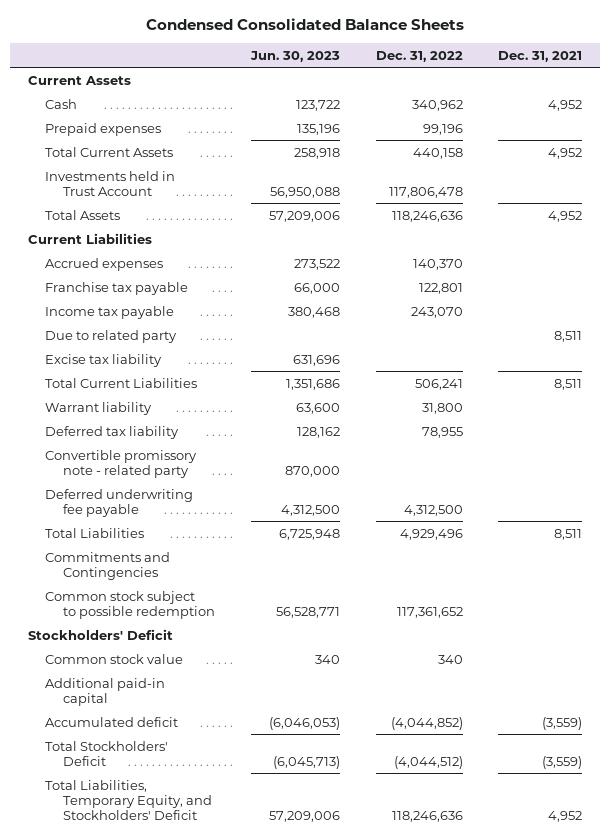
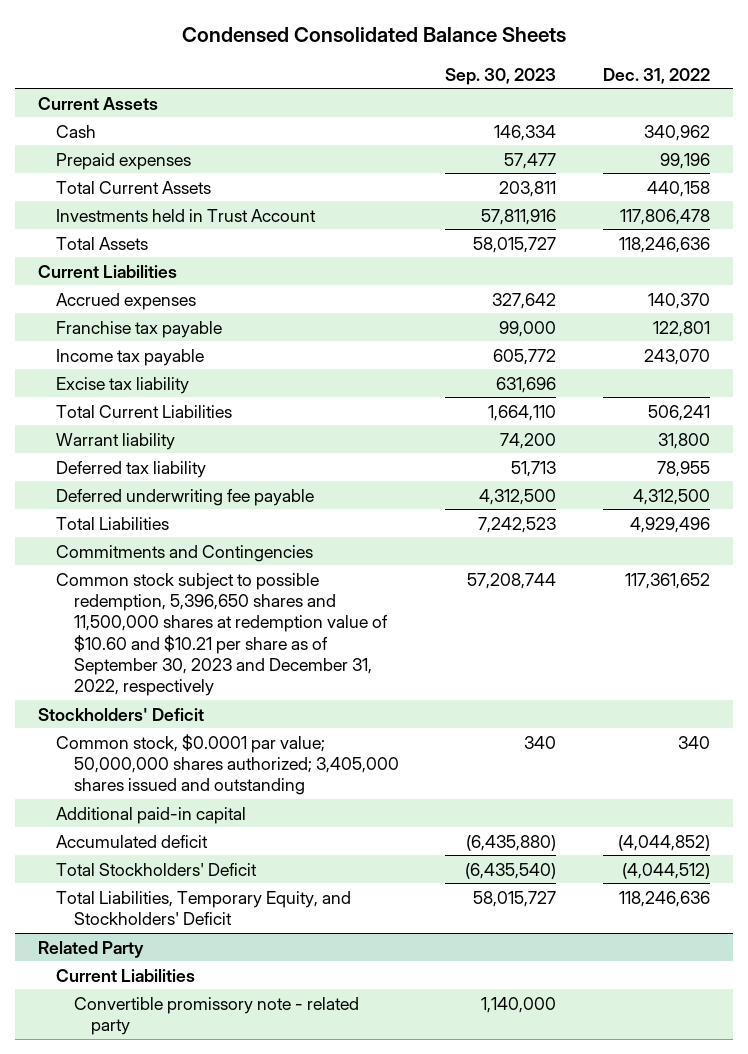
[249,50,340,62] Jun. 30, 2023 -> none
[498,50,583,62] Dec. 31, 2021 -> none
none -> [445,67,557,85] Sep. 30, 2023
[45,329,178,343] Due to related party -> none
[45,449,198,478] Convertible promissory note - related party -> none
[45,590,215,619] Common stock subject to possible redemption -> [55,572,388,697] Common stock subject to possible redemption, 5,396,650 shares and 11,500,000 shares at redemption value of $10.60 and $10.21 per share as of September 30, 2023 and December 31, 2022, respectively
[45,653,184,664] Common stock value -> [55,733,399,796] Common stock, $0.0001 par value; 50,000,000 shares authorized; 3,405,000 shares issued and outstanding
none -> [38,940,145,958] Related Party
none -> [55,968,195,982] Current Liabilities
none -> [73,996,359,1035] Convertible promissory note - related party

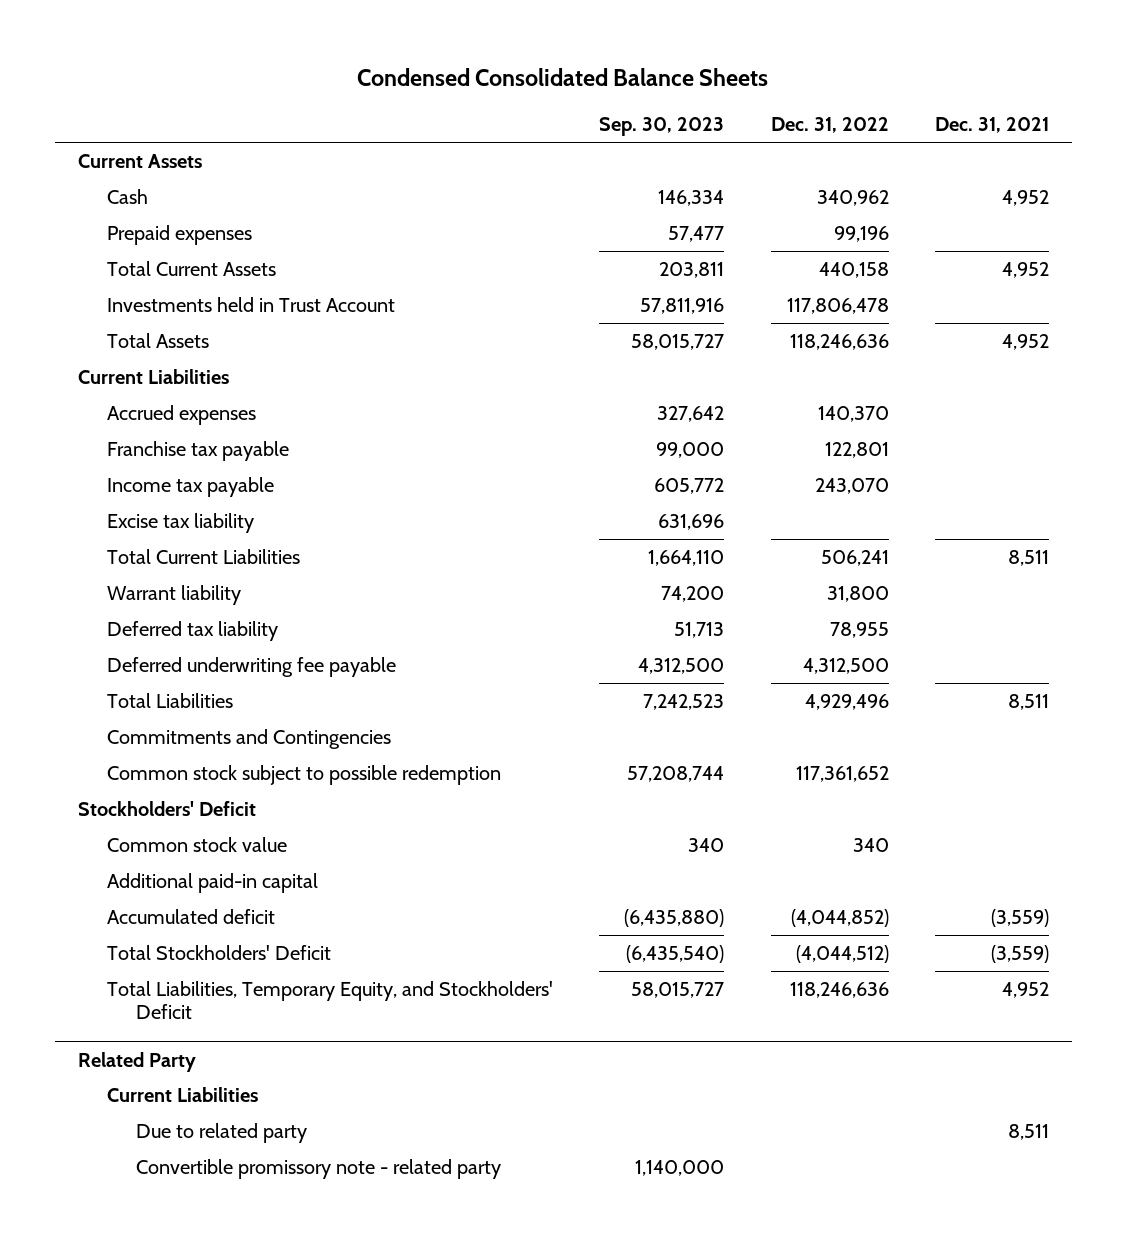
none -> [934,117,1049,134] Dec. 31, 2021
[55,572,388,697] Common stock subject to possible redemption, 5,396,650 shares and 11,500,000 shares at redemption value of $10.60 and $10.21 per share as of September 30, 2023 and December 31, 2022, respectively -> [107,764,502,785] Common stock subject to possible redemption
[55,733,399,796] Common stock, $0.0001 par value; 50,000,000 shares authorized; 3,405,000 shares issued and outstanding -> [107,836,288,852] Common stock value
none -> [136,1122,308,1143] Due to related party

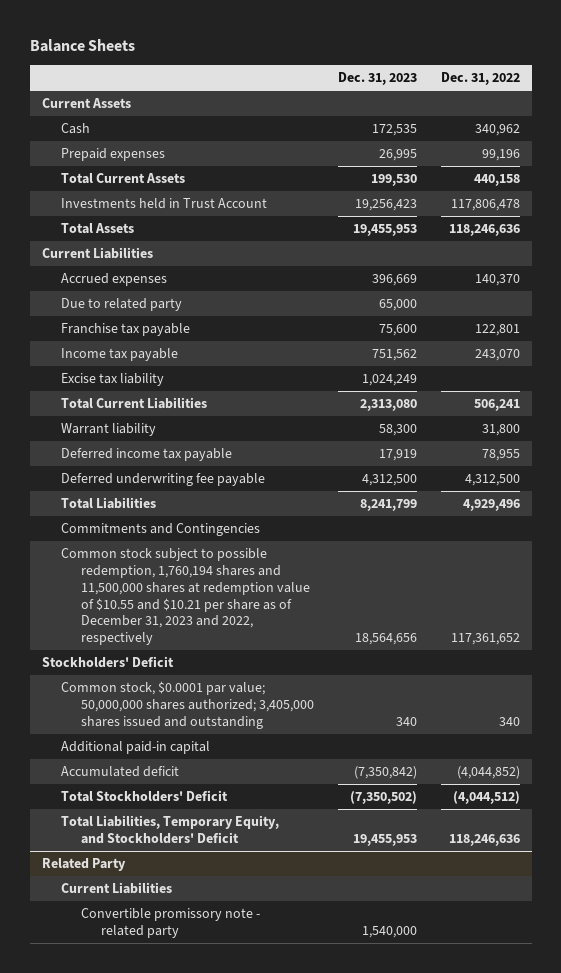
[357,68,769,87] Condensed Consolidated Balance Sheets -> [29,39,135,53] Balance Sheets
[599,117,725,137] Sep. 30, 2023 -> none
[934,117,1049,134] Dec. 31, 2021 -> none
none -> [337,72,417,86] Dec. 31, 2023
none -> [61,298,183,312] Due to related party
[107,620,279,641] Deferred tax liability -> [61,448,233,462] Deferred income tax payable
[107,764,502,785] Common stock subject to possible redemption -> [61,548,310,646] Common stock subject to possible redemption, 1,760,194 shares and 11,500,000 shares at redemption value of $10.55 and $10.21 per share as of December 31, 2023 and 2022, respectively
[107,836,288,852] Common stock value -> [61,681,314,729] Common stock, $0.0001 par value; 50,000,000 shares authorized; 3,405,000 shares issued and outstanding
[136,1122,308,1143] Due to related party -> none

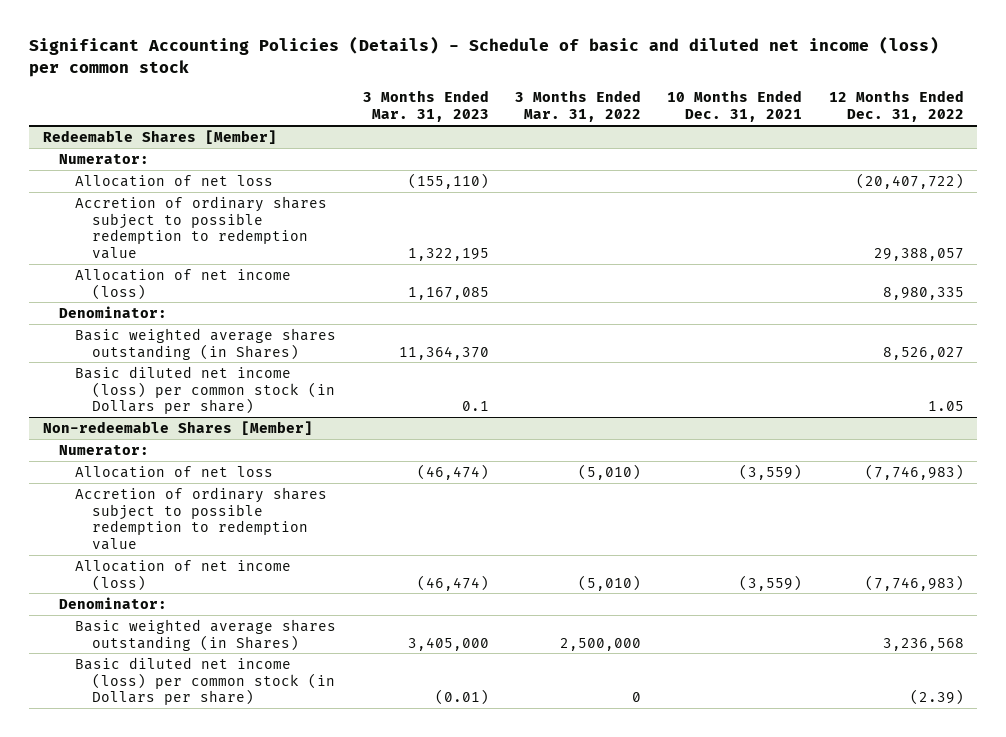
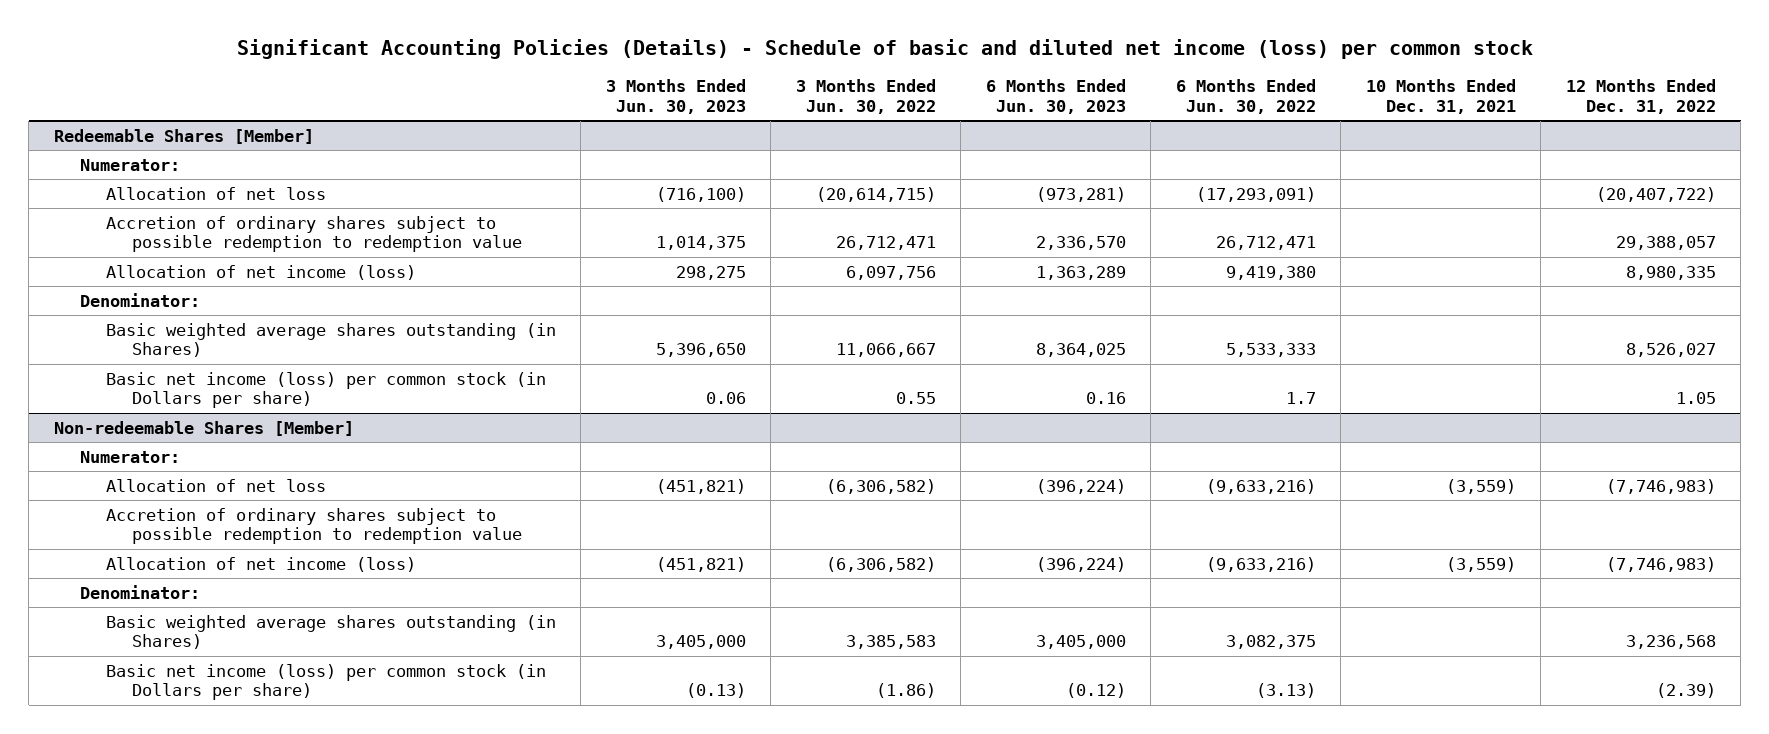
[362,90,489,123] 3 Months Ended Mar. 31, 2023 -> none
[515,90,642,123] 3 Months Ended Mar. 31, 2022 -> none
none -> [605,79,746,114] 3 Months Ended Jun. 30, 2023
none -> [795,79,936,114] 3 Months Ended Jun. 30, 2022
none -> [985,79,1126,114] 6 Months Ended Jun. 30, 2023
none -> [1175,79,1316,114] 6 Months Ended Jun. 30, 2022
[75,365,335,415] Basic diluted net income (loss) per common stock (in Dollars per share) -> [105,371,546,409] Basic net income (loss) per common stock (in Dollars per share)
[75,656,335,706] Basic diluted net income (loss) per common stock (in Dollars per share) -> [105,663,546,701] Basic net income (loss) per common stock (in Dollars per share)

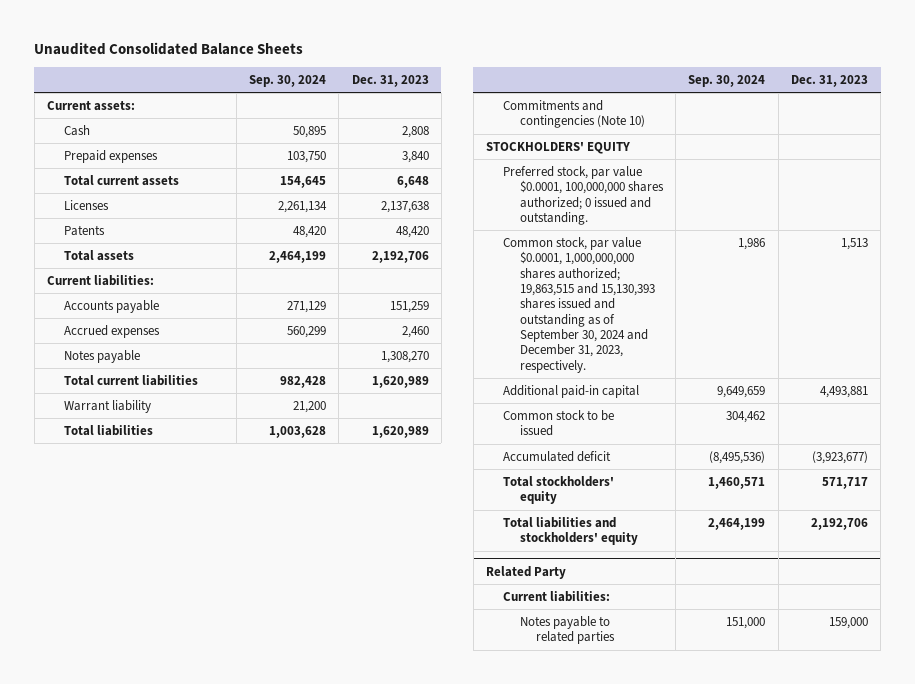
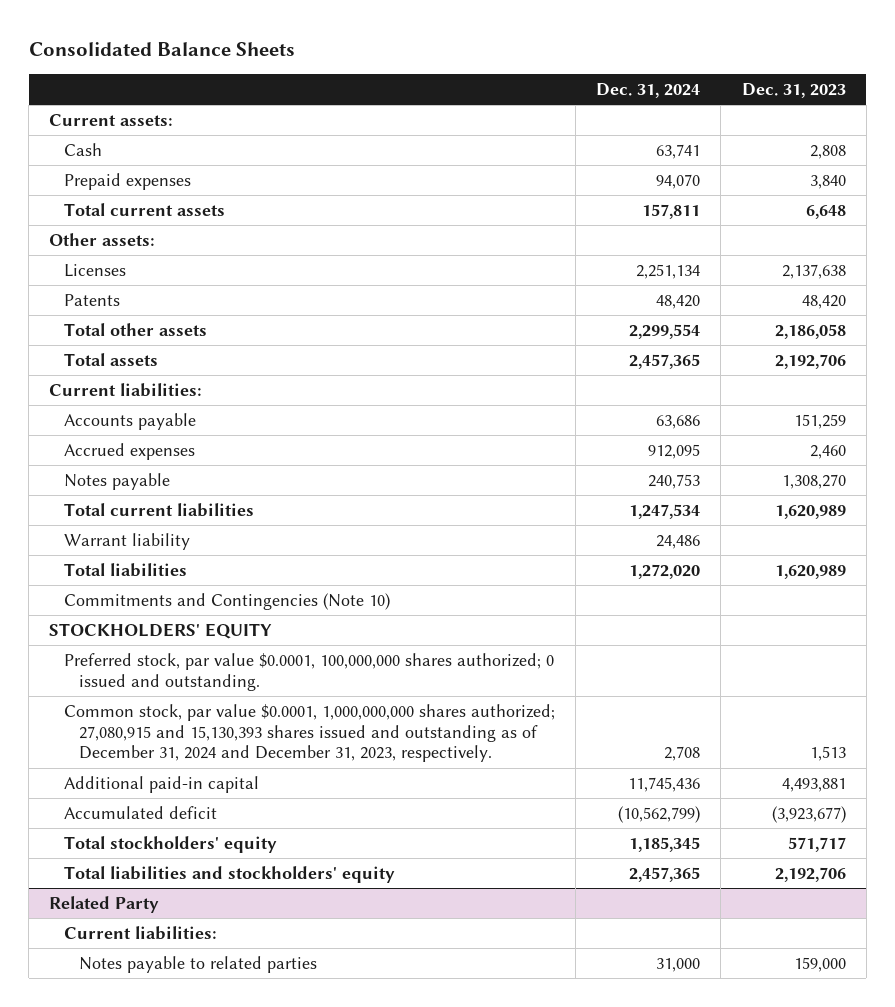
[34,42,304,56] Unaudited Consolidated Balance Sheets -> [28,42,295,57] Consolidated Balance Sheets
[249,75,327,88] Sep. 30, 2024 -> none
none -> [596,82,701,98] Dec. 31, 2024
none -> [49,232,156,246] Other assets:
none -> [64,322,208,336] Total other assets
[502,99,645,129] Commitments and contingencies (Note 10) -> [64,592,391,610] Commitments and Contingencies (Note 10)
[502,236,655,373] Common stock, par value $0.0001, 1,000,000,000 shares authorized; 19,863,515 and 15,130,393 shares issued and outstanding as of September 30, 2024 and December 31, 2023, respectively. -> [64,703,556,763] Common stock, par value $0.0001, 1,000,000,000 shares authorized; 27,080,915 and 15,130,393 shares issued and outstanding as of December 31, 2024 and December 31, 2023, respectively.
[502,409,614,437] Common stock to be issued -> none

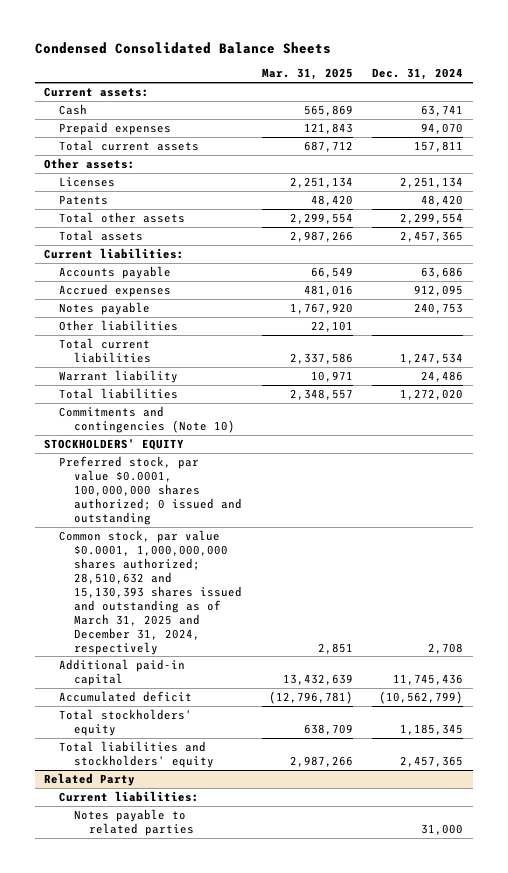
[28,42,295,57] Consolidated Balance Sheets -> [34,41,331,54] Condensed Consolidated Balance Sheets
[741,82,846,98] Dec. 31, 2023 -> none
none -> [261,68,353,81] Mar. 31, 2025
none -> [59,319,179,331] Other liabilities
[64,592,391,610] Commitments and Contingencies (Note 10) -> [59,405,236,433] Commitments and contingencies (Note 10)
[64,652,555,691] Preferred stock, par value $0.0001, 100,000,000 shares authorized; 0 issued and outstanding. -> [59,455,243,525] Preferred stock, par value $0.0001, 100,000,000 shares authorized; 0 issued and outstanding
[64,703,556,763] Common stock, par value $0.0001, 1,000,000,000 shares authorized; 27,080,915 and 15,130,393 shares issued and outstanding as of December 31, 2024 and December 31, 2023, respectively. -> [59,529,243,655] Common stock, par value $0.0001, 1,000,000,000 shares authorized; 28,510,632 and 15,130,393 shares issued and outstanding as of March 31, 2025 and December 31, 2024, respectively

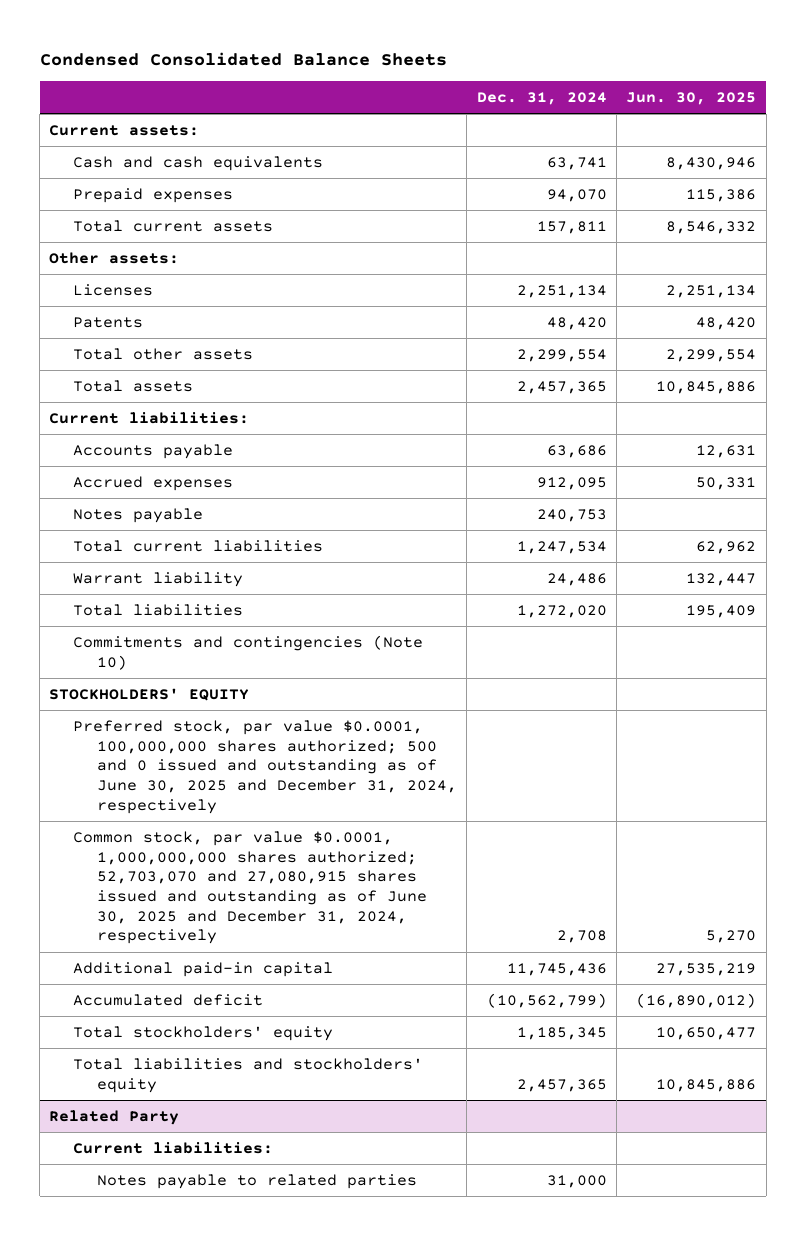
[261,68,353,81] Mar. 31, 2025 -> none
none -> [626,91,757,105] Jun. 30, 2025
[59,103,88,115] Cash -> [73,155,324,171] Cash and cash equivalents
[59,319,179,331] Other liabilities -> none
[59,455,243,525] Preferred stock, par value $0.0001, 100,000,000 shares authorized; 0 issued and outstanding -> [73,719,457,814] Preferred stock, par value $0.0001, 100,000,000 shares authorized; 500 and 0 issued and outstanding as of June 30, 2025 and December 31, 2024, respectively
[59,529,243,655] Common stock, par value $0.0001, 1,000,000,000 shares authorized; 28,510,632 and 15,130,393 shares issued and outstanding as of March 31, 2025 and December 31, 2024, respectively -> [73,830,427,945] Common stock, par value $0.0001, 1,000,000,000 shares authorized; 52,703,070 and 27,080,915 shares issued and outstanding as of June 30, 2025 and December 31, 2024, respectively

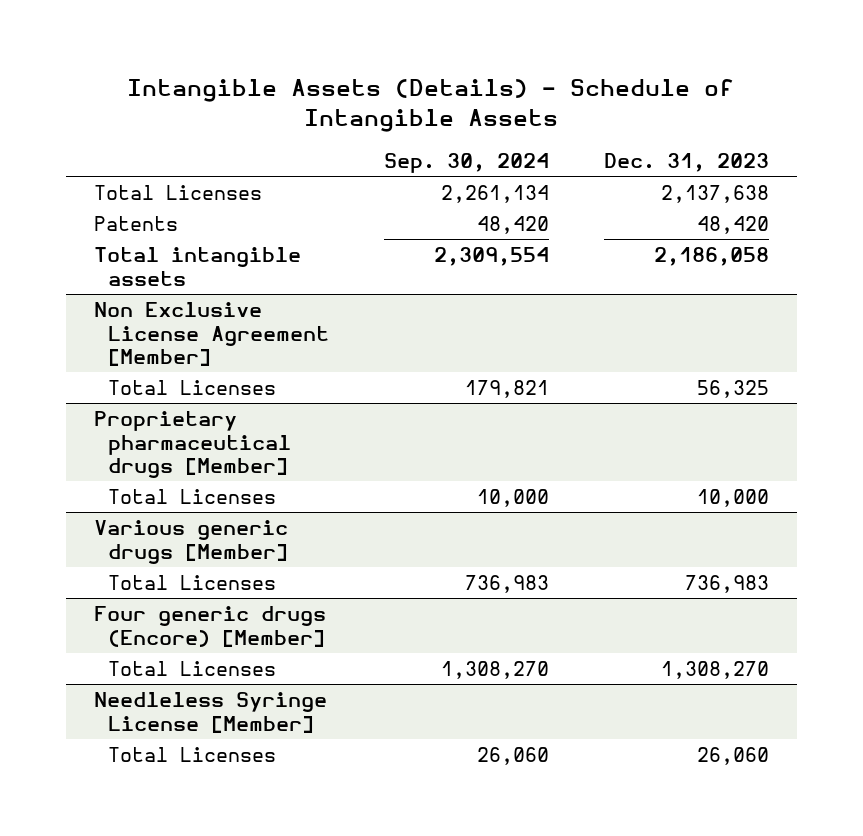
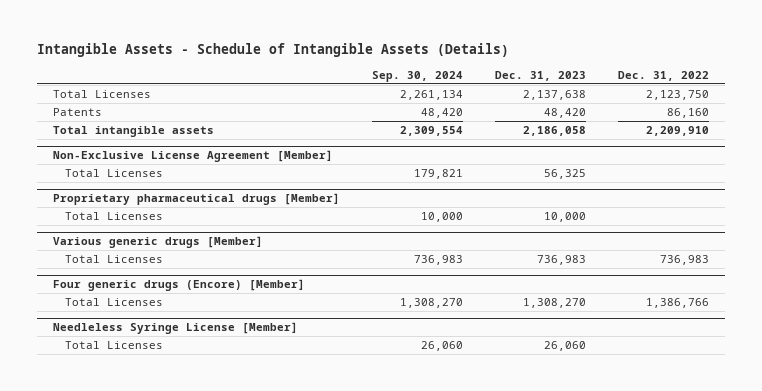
[127,79,735,133] Intangible Assets (Details) - Schedule of Intangible Assets -> [37,43,510,58] Intangible Assets - Schedule of Intangible Assets (Details)
none -> [618,70,710,81] Dec. 31, 2022
[93,301,329,367] Non Exclusive License Agreement [Member] -> [53,150,334,163] Non-Exclusive License Agreement [Member]

